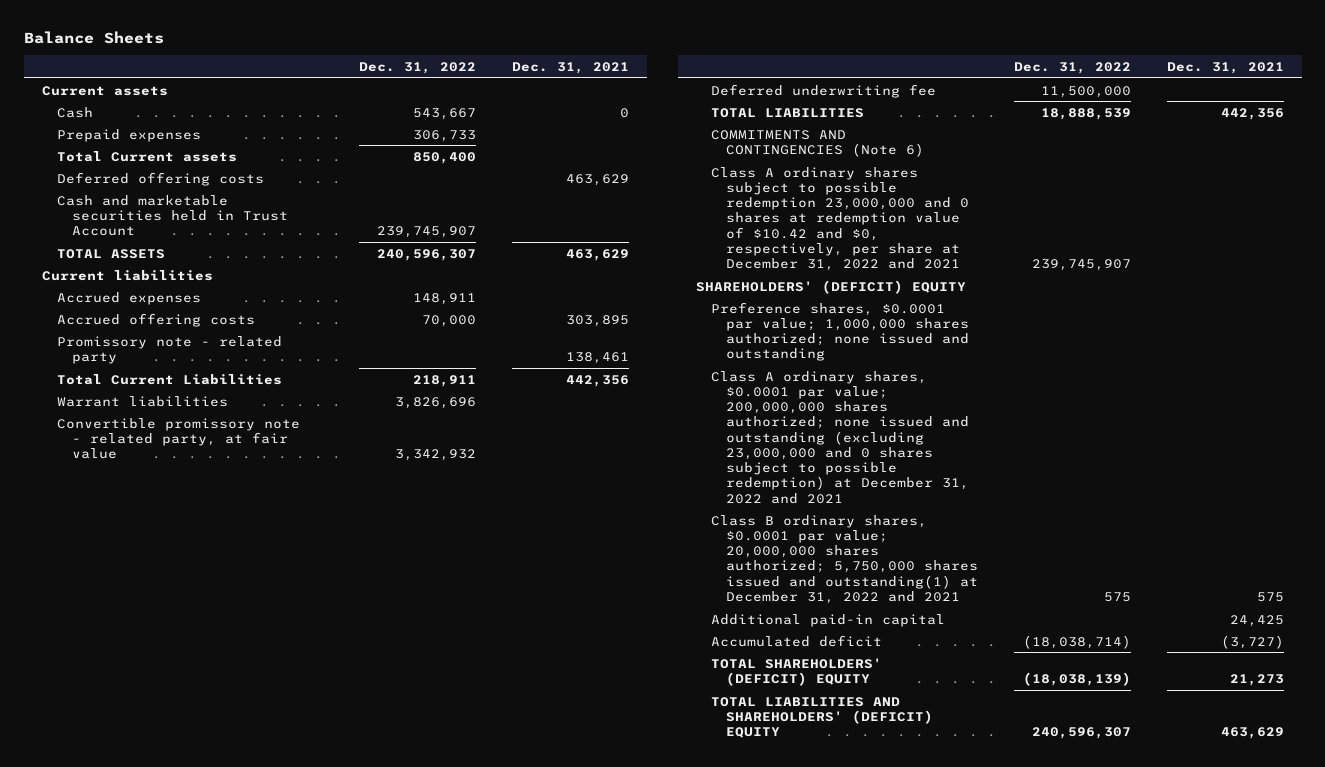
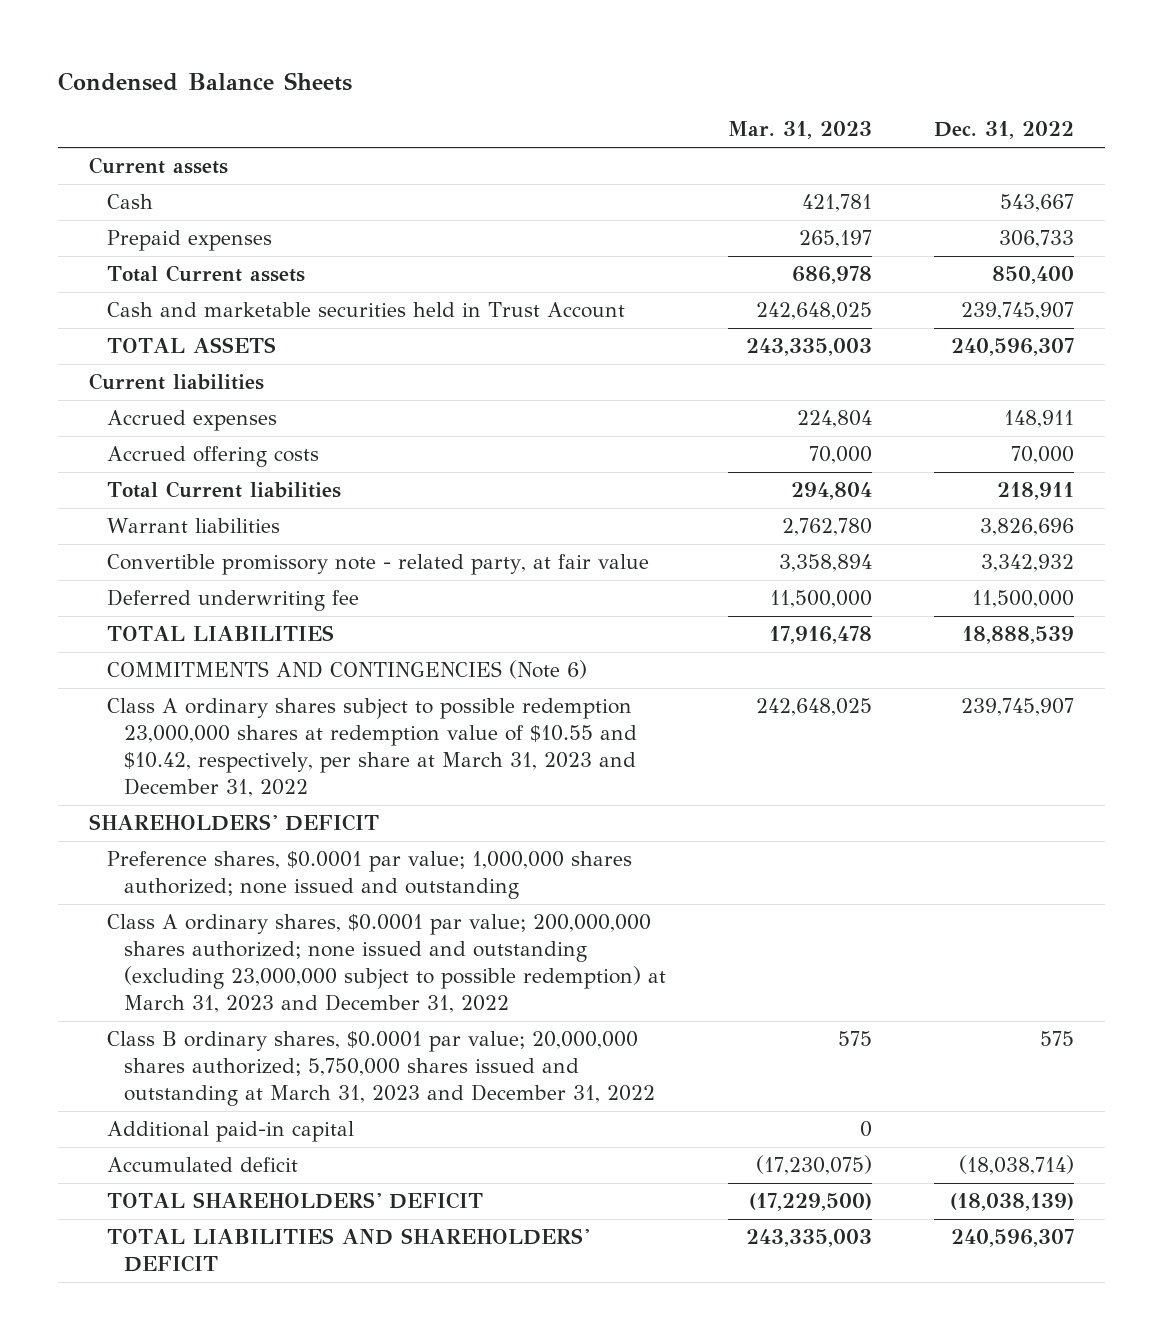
[23,31,164,45] Balance Sheets -> [58,72,353,92] Condensed Balance Sheets
[512,62,630,75] Dec. 31, 2021 -> none
none -> [728,121,873,140] Mar. 31, 2023
[56,171,264,186] Deferred offering costs -> none
[56,335,282,364] Promissory note - related party -> none
[56,373,282,385] Total Current Liabilities -> [106,481,341,499] Total Current liabilities
[711,166,970,272] Class A ordinary shares subject to possible redemption 23,000,000 and 0 shares at redemption value of $10.42 and $0, respectively, per share at December 31, 2022 and 2021 -> [106,698,638,798] Class A ordinary shares subject to possible redemption 23,000,000 shares at redemption value of $10.55 and $10.42, respectively, per share at March 31, 2023 and December 31, 2022
[696,279,967,294] SHAREHOLDERS' (DEFICIT) EQUITY -> [89,814,380,832] SHAREHOLDERS' DEFICIT
[711,370,970,504] Class A ordinary shares, $0.0001 par value; 200,000,000 shares authorized; none issued and outstanding (excluding 23,000,000 and 0 shares subject to possible redemption) at December 31, 2022 and 2021 -> [106,914,667,1014] Class A ordinary shares, $0.0001 par value; 200,000,000 shares authorized; none issued and outstanding (excluding 23,000,000 subject to possible redemption) at March 31, 2023 and December 31, 2022
[711,514,979,604] Class B ordinary shares, $0.0001 par value; 20,000,000 shares authorized; 5,750,000 shares issued and outstanding(1) at December 31, 2022 and 2021 -> [106,1031,656,1107] Class B ordinary shares, $0.0001 par value; 20,000,000 shares authorized; 5,750,000 shares issued and outstanding at March 31, 2023 and December 31, 2022
[711,657,883,686] TOTAL SHAREHOLDERS' (DEFICIT) EQUITY -> [106,1192,483,1210] TOTAL SHAREHOLDERS' DEFICIT
[711,696,934,739] TOTAL LIABILITIES AND SHAREHOLDERS' (DEFICIT) EQUITY -> [106,1228,589,1273] TOTAL LIABILITIES AND SHAREHOLDERS' DEFICIT

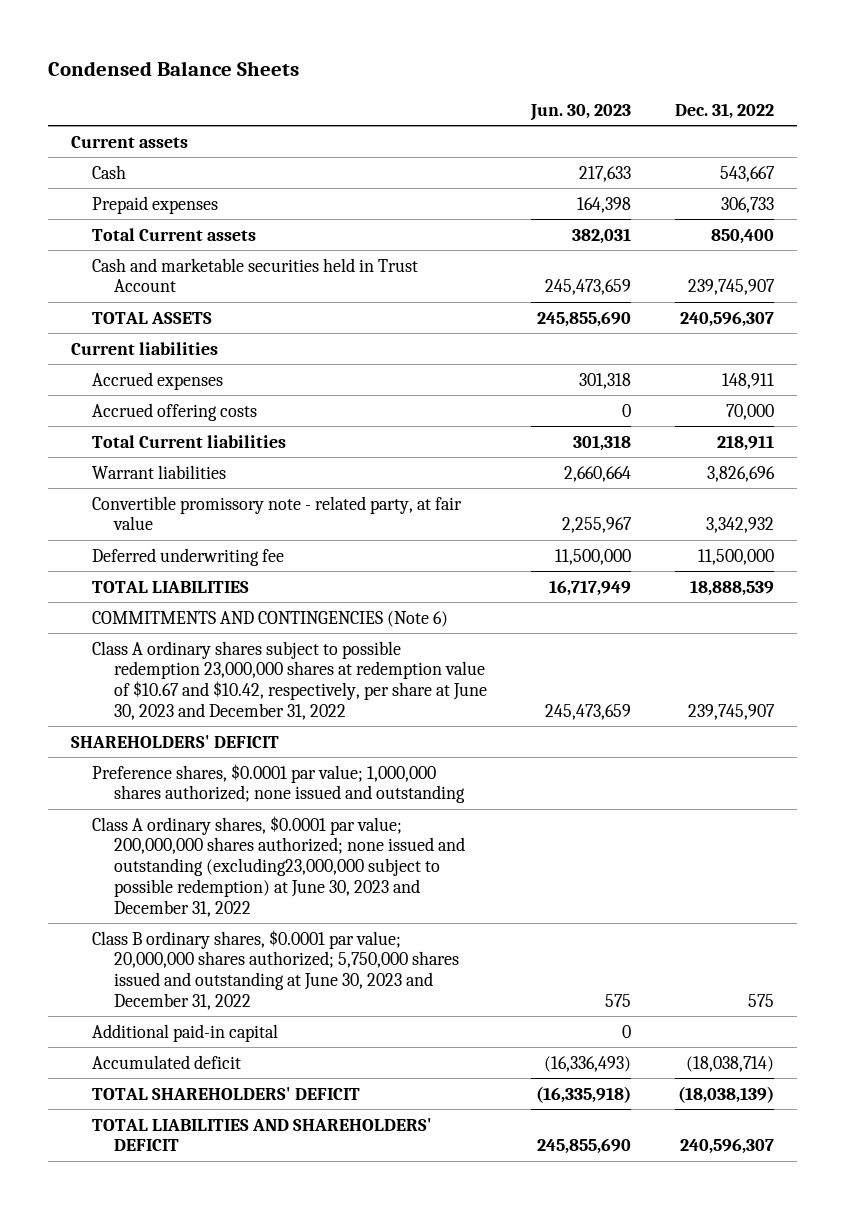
[728,121,873,140] Mar. 31, 2023 -> none
none -> [529,103,631,121] Jun. 30, 2023
[106,698,638,798] Class A ordinary shares subject to possible redemption 23,000,000 shares at redemption value of $10.55 and $10.42, respectively, per share at March 31, 2023 and December 31, 2022 -> [92,640,487,720] Class A ordinary shares subject to possible redemption 23,000,000 shares at redemption value of $10.67 and $10.42, respectively, per share at June 30, 2023 and December 31, 2022
[106,914,667,1014] Class A ordinary shares, $0.0001 par value; 200,000,000 shares authorized; none issued and outstanding (excluding 23,000,000 subject to possible redemption) at March 31, 2023 and December 31, 2022 -> [92,815,465,917] Class A ordinary shares, $0.0001 par value; 200,000,000 shares authorized; none issued and outstanding (excluding23,000,000 subject to possible redemption) at June 30, 2023 and December 31, 2022
[106,1031,656,1107] Class B ordinary shares, $0.0001 par value; 20,000,000 shares authorized; 5,750,000 shares issued and outstanding at March 31, 2023 and December 31, 2022 -> [92,929,459,1010] Class B ordinary shares, $0.0001 par value; 20,000,000 shares authorized; 5,750,000 shares issued and outstanding at June 30, 2023 and December 31, 2022

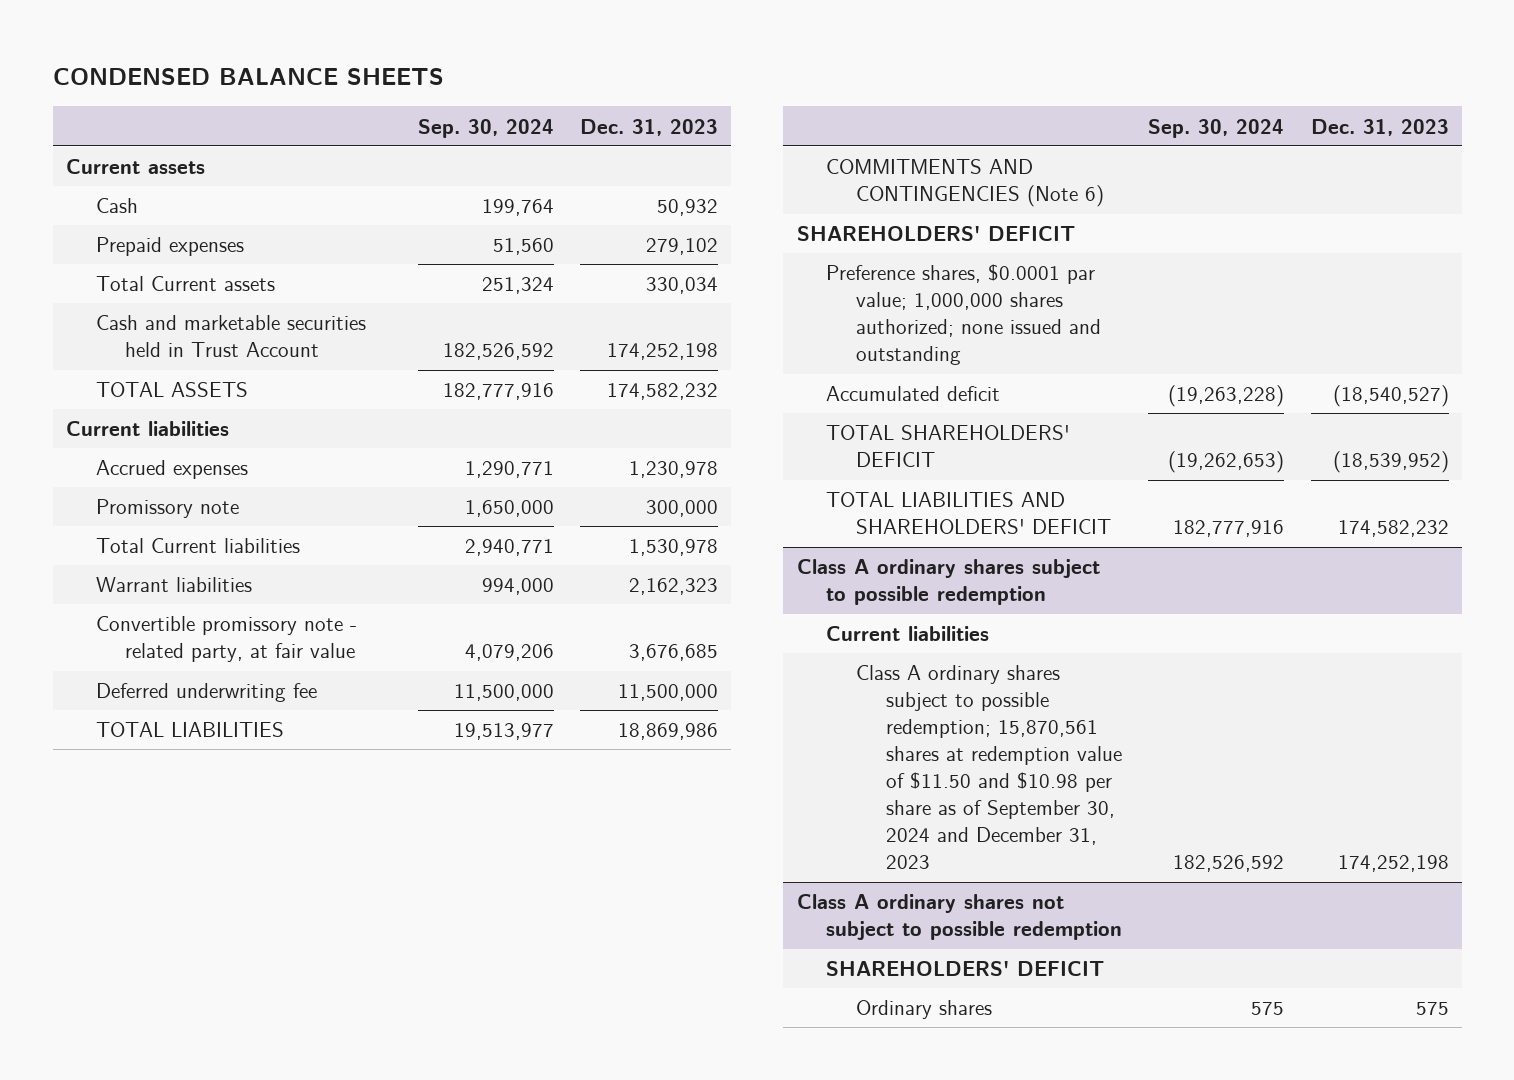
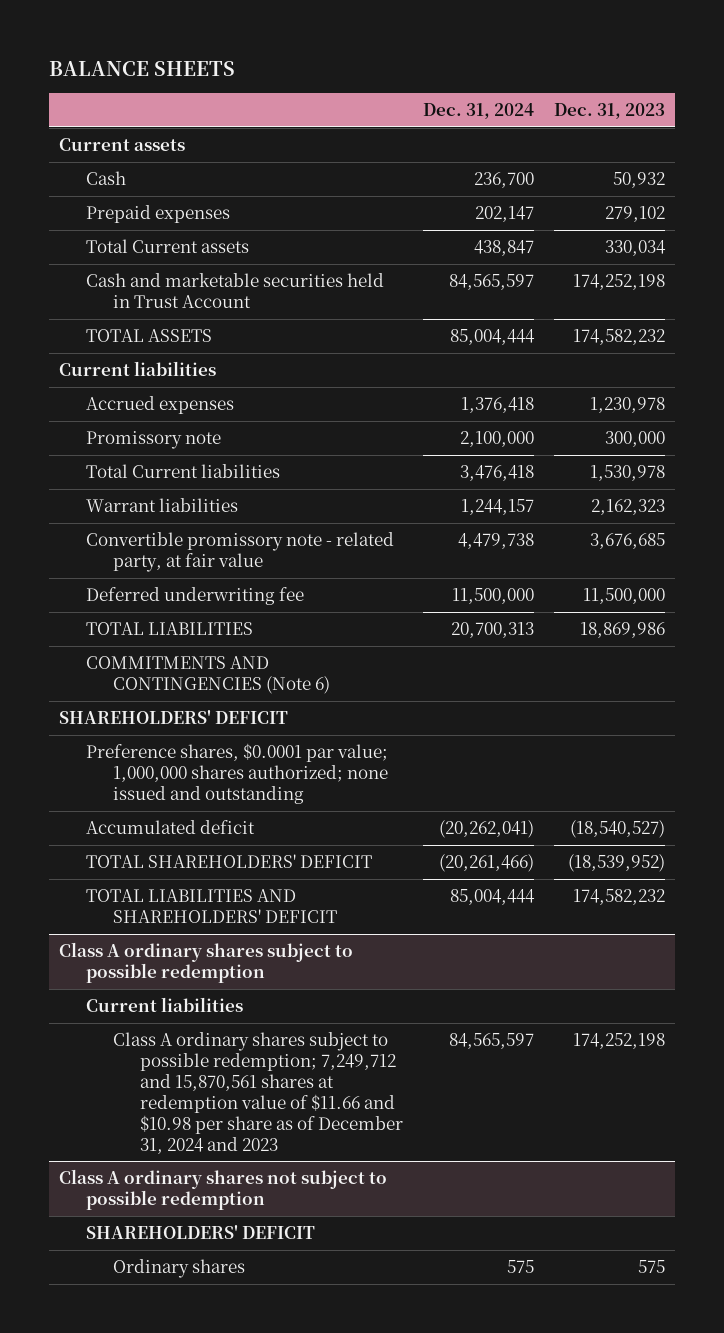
[52,68,444,86] CONDENSED BALANCE SHEETS -> [49,60,236,76] BALANCE SHEETS
[417,118,554,138] Sep. 30, 2024 -> none
none -> [422,102,534,119] Dec. 31, 2024
[856,665,1122,870] Class A ordinary shares subject to possible redemption; 15,870,561 shares at redemption value of $11.50 and $10.98 per share as of September 30, 2024 and December 31, 2023 -> [112,1032,403,1154] Class A ordinary shares subject to possible redemption; 7,249,712 and 15,870,561 shares at redemption value of $11.66 and $10.98 per share as of December 31, 2024 and 2023

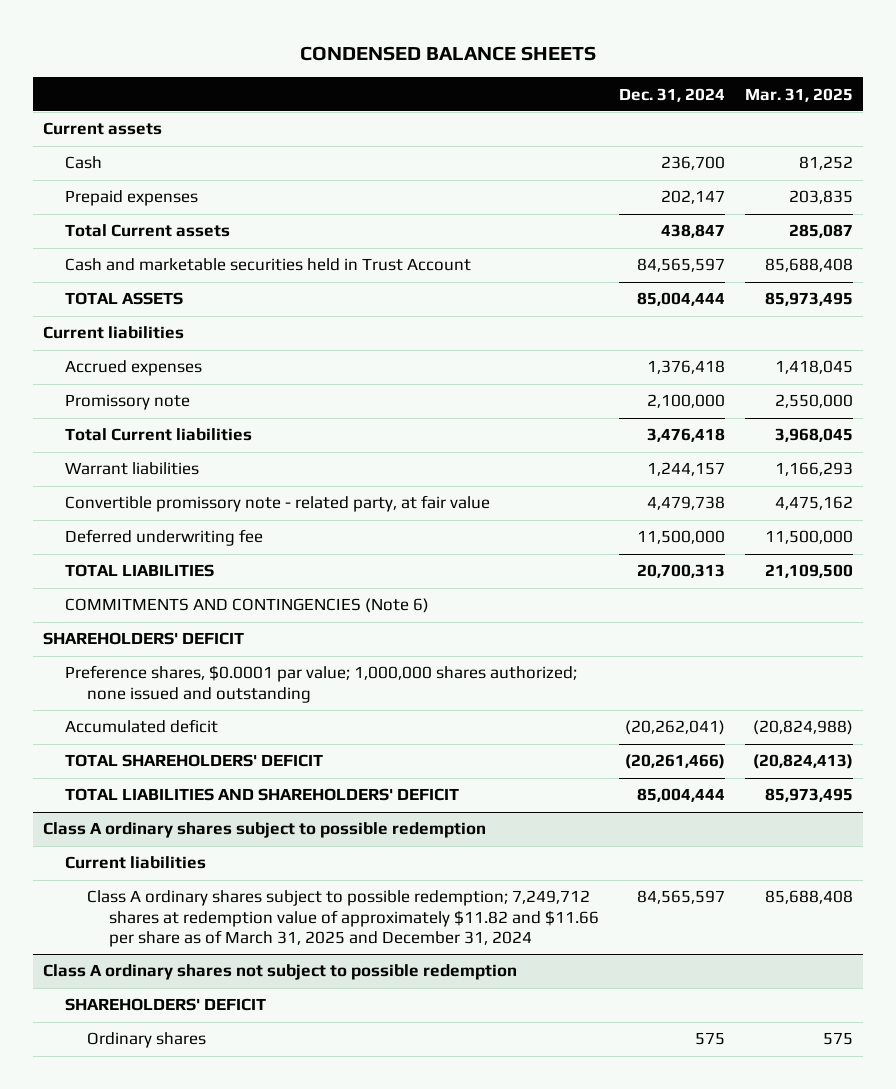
[49,60,236,76] BALANCE SHEETS -> [300,45,597,61] CONDENSED BALANCE SHEETS
[553,102,665,119] Dec. 31, 2023 -> none
none -> [745,87,854,102] Mar. 31, 2025
[112,1032,403,1154] Class A ordinary shares subject to possible redemption; 7,249,712 and 15,870,561 shares at redemption value of $11.66 and $10.98 per share as of December 31, 2024 and 2023 -> [86,890,599,947] Class A ordinary shares subject to possible redemption; 7,249,712 shares at redemption value of approximately $11.82 and $11.66 per share as of March 31, 2025 and December 31, 2024

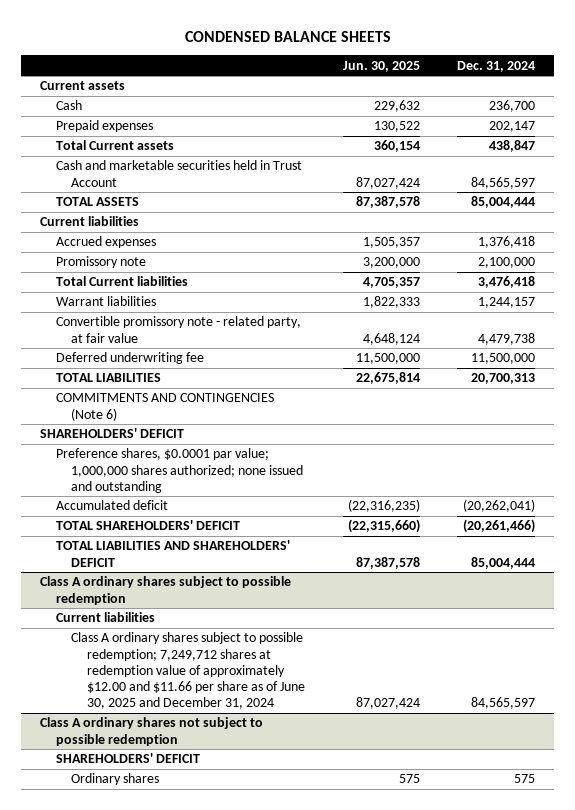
[745,87,854,102] Mar. 31, 2025 -> none
none -> [342,60,420,72] Jun. 30, 2025
[86,890,599,947] Class A ordinary shares subject to possible redemption; 7,249,712 shares at redemption value of approximately $11.82 and $11.66 per share as of March 31, 2025 and December 31, 2024 -> [71,632,306,710] Class A ordinary shares subject to possible redemption; 7,249,712 shares at redemption value of approximately $12.00 and $11.66 per share as of June 30, 2025 and December 31, 2024

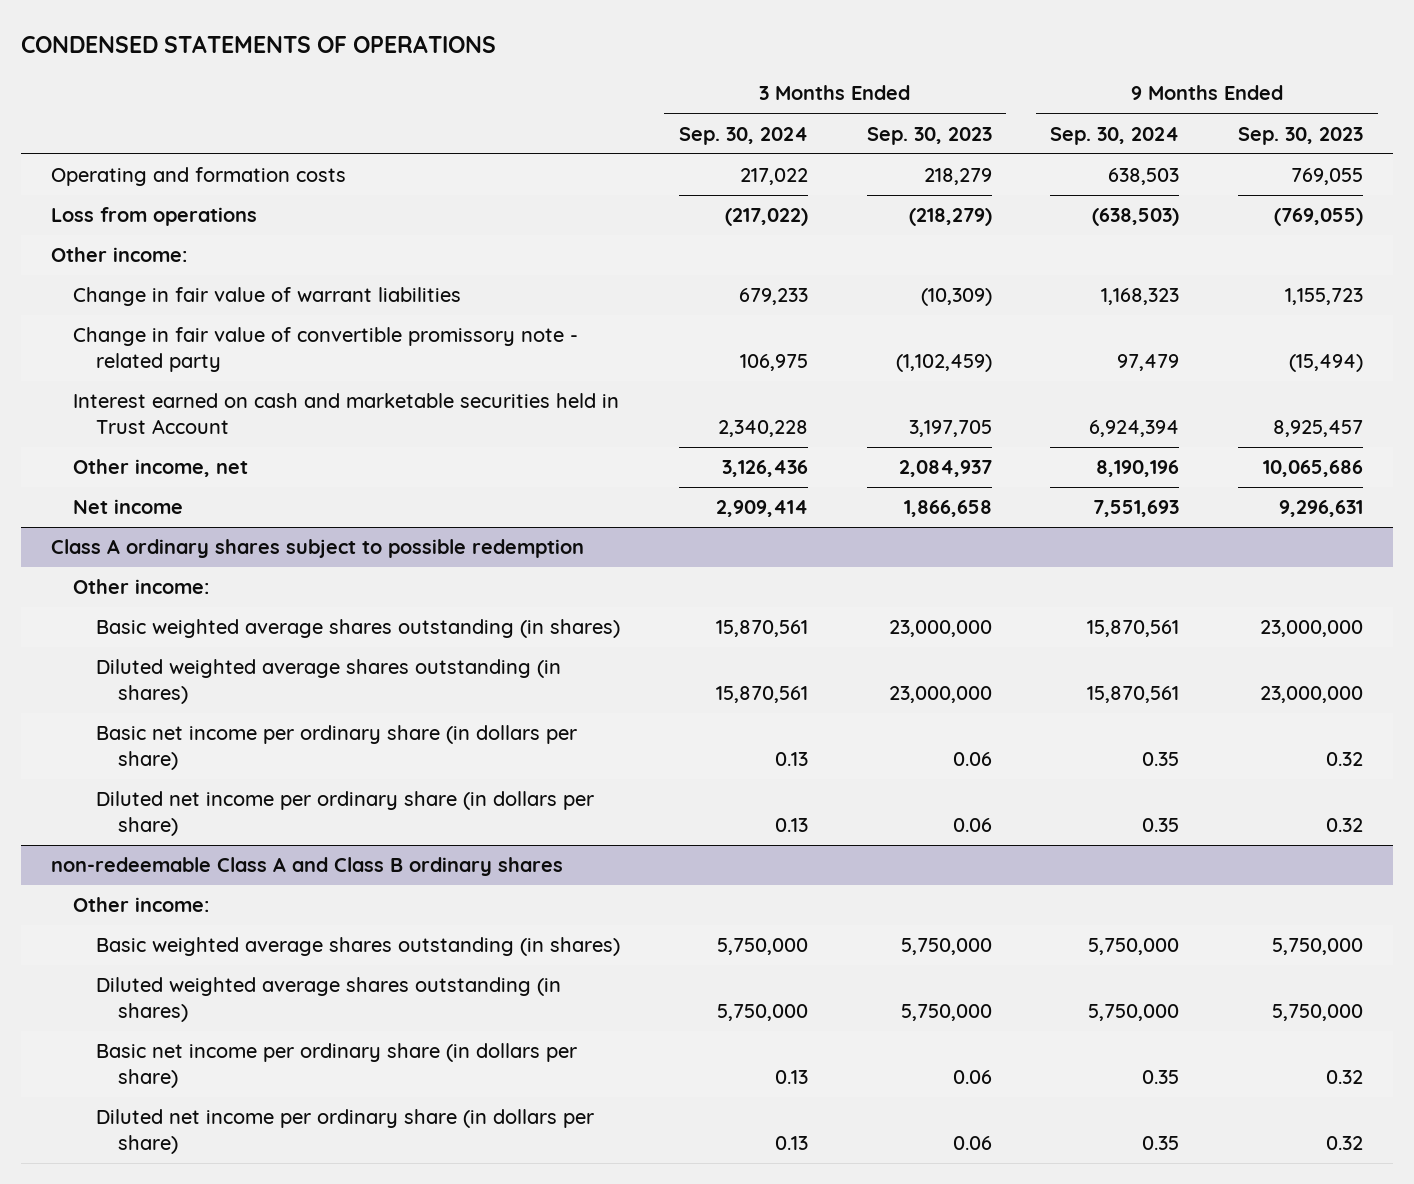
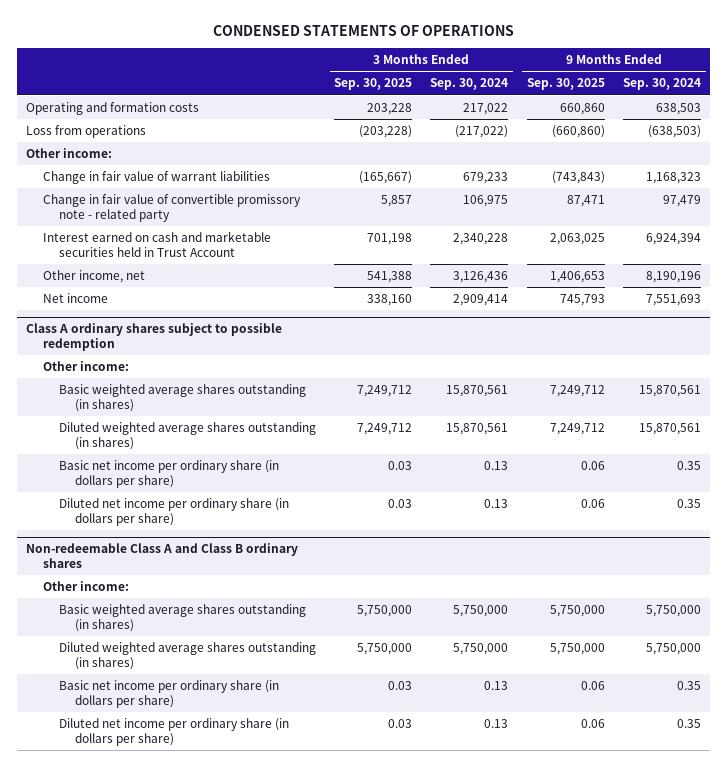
[866,126,992,145] Sep. 30, 2023 -> none
[1238,126,1364,145] Sep. 30, 2023 -> none
none -> [334,78,413,91] Sep. 30, 2025
none -> [526,78,605,91] Sep. 30, 2025
[50,857,563,877] non-redeemable Class A and Class B ordinary shares -> [26,543,299,568] Non-redeemable Class A and Class B ordinary shares

